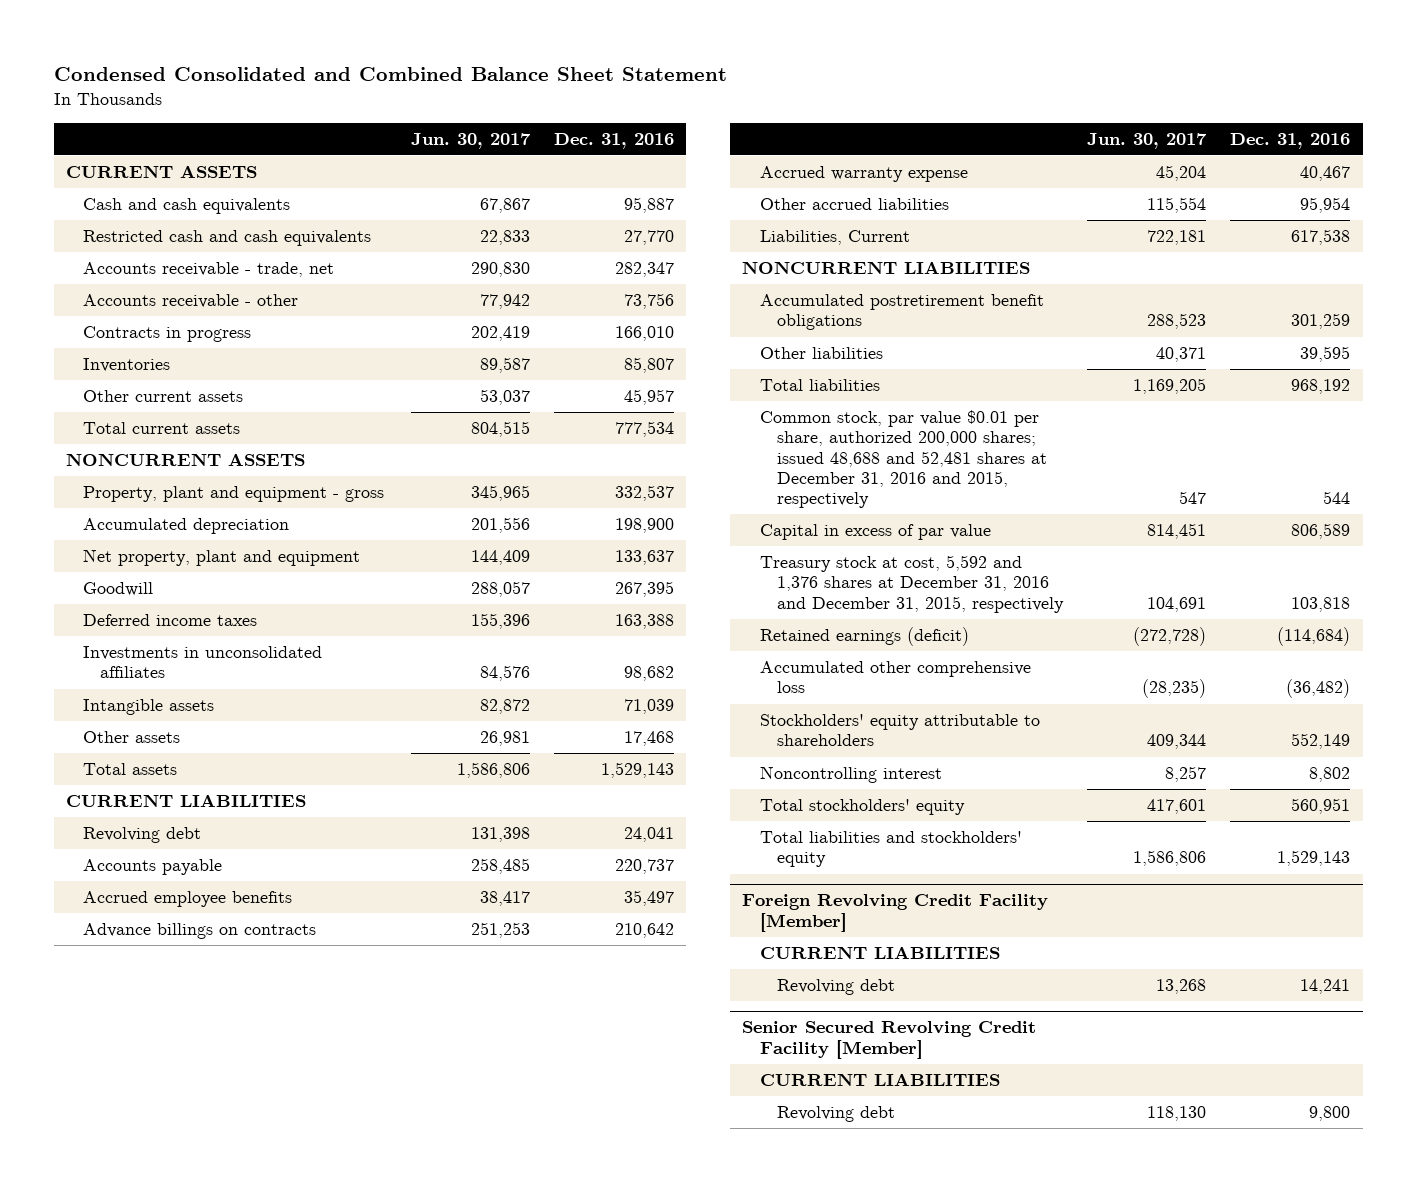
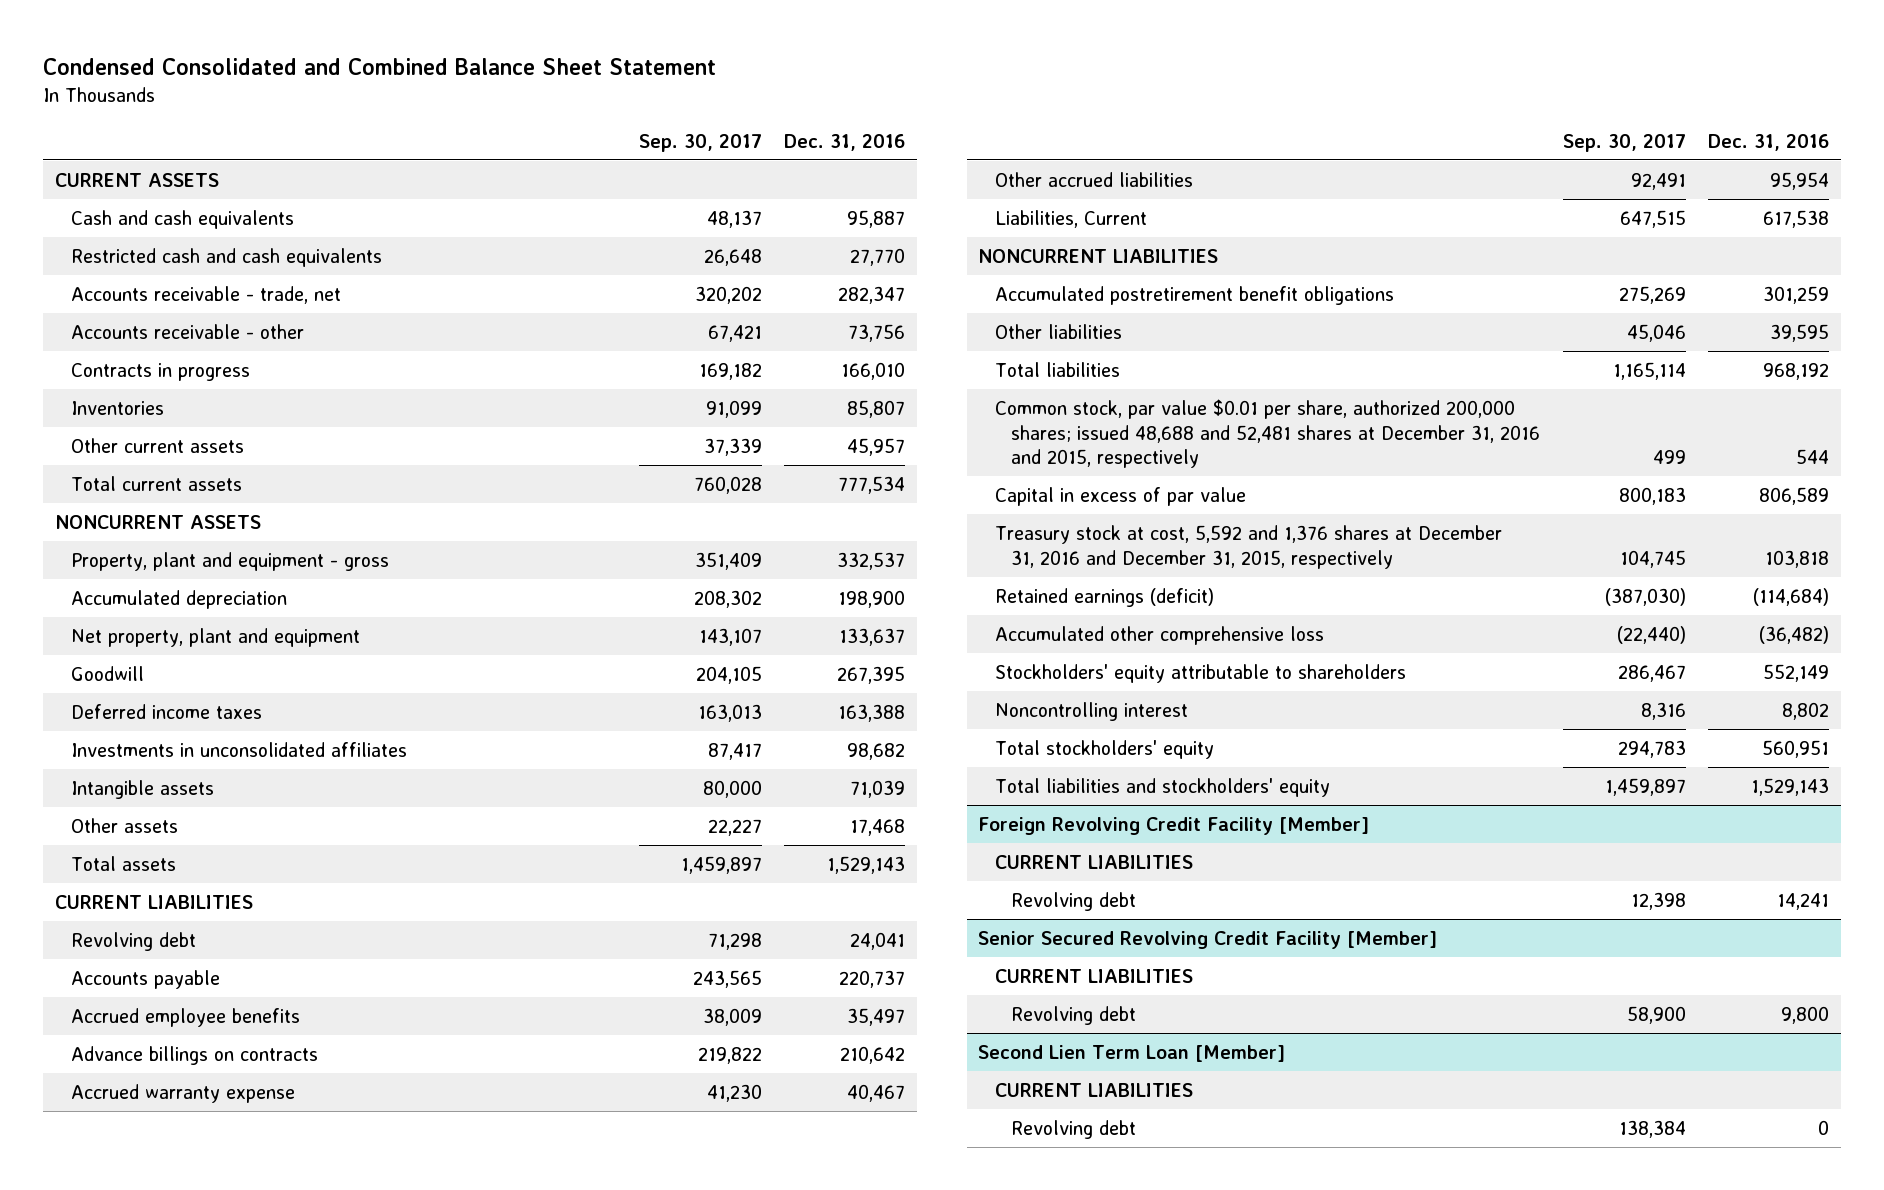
[410,132,531,149] Jun. 30, 2017 -> none
none -> [638,133,762,152] Sep. 30, 2017
none -> [978,1044,1286,1062] Second Lien Term Loan [Member]
none -> [994,1082,1193,1097] CURRENT LIABILITIES
none -> [1010,1119,1136,1139] Revolving debt

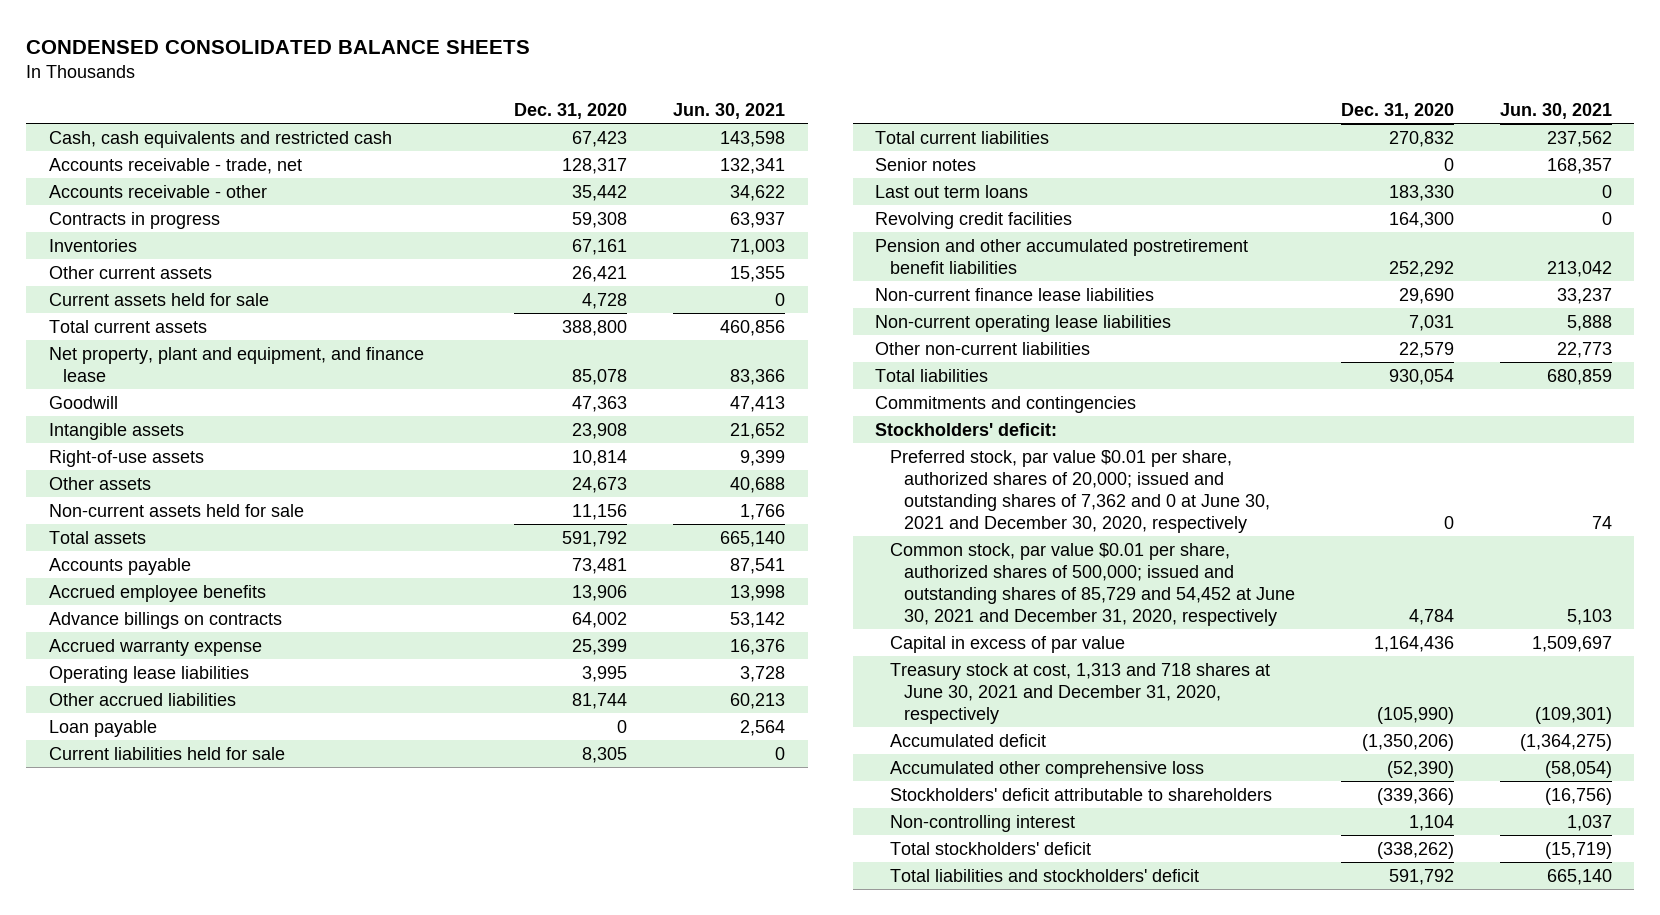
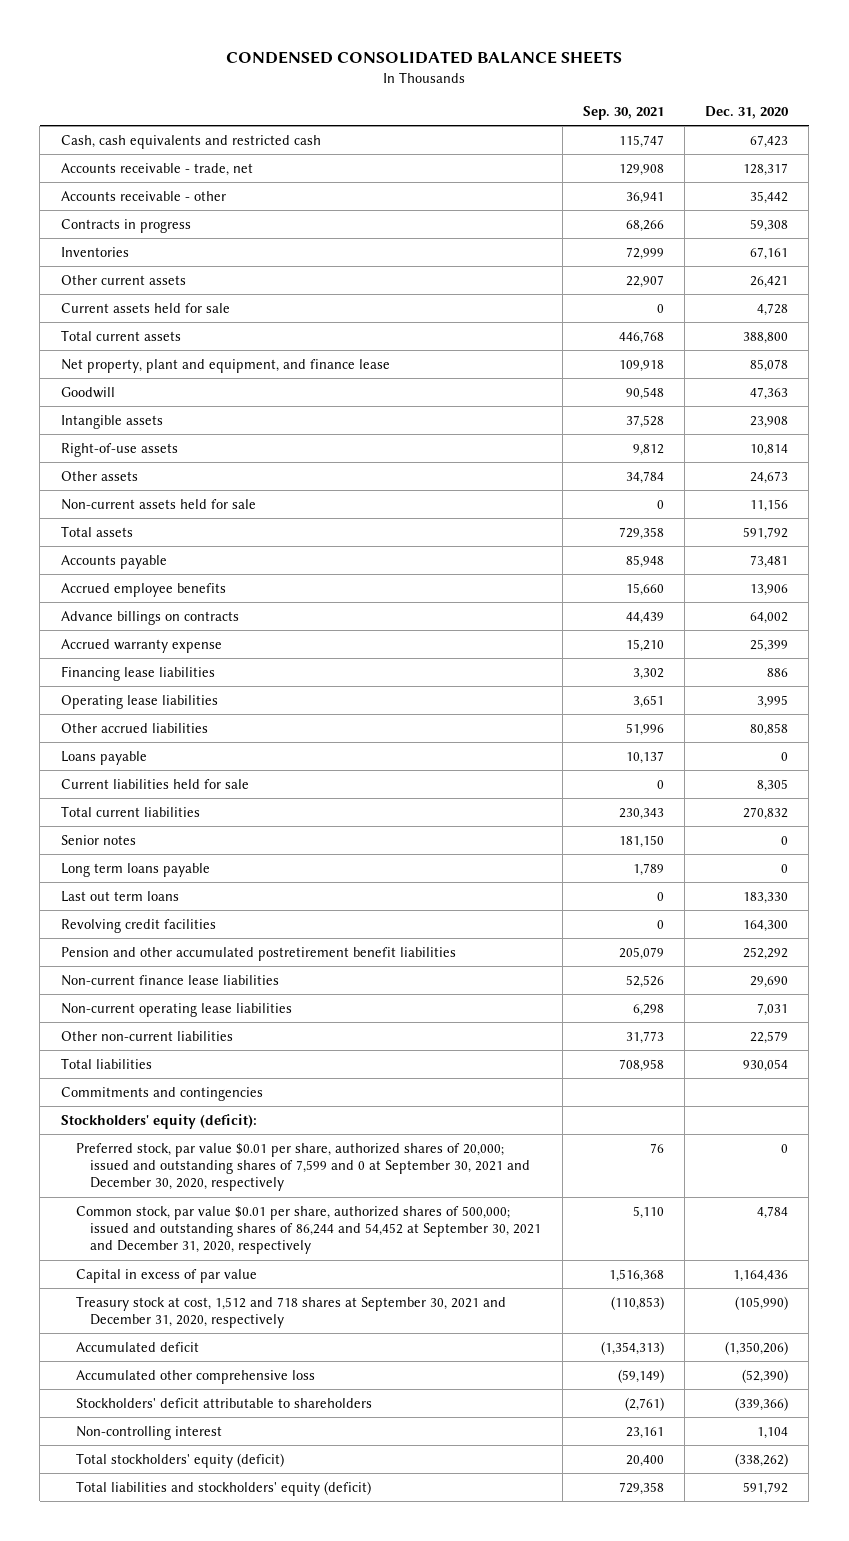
[672,102,785,119] Jun. 30, 2021 -> none
none -> [582,105,664,120] Sep. 30, 2021
none -> [60,665,215,681] Financing lease liabilities
[572,692,628,709] 81,744 -> [750,722,789,736] 80,858
[48,719,157,737] Loan payable -> [60,750,147,765] Loans payable
none -> [60,862,210,877] Long term loans payable
[875,422,1058,436] Stockholders' deficit: -> [60,1113,257,1129] Stockholders' equity (deficit):
[889,449,1271,533] Preferred stock, par value $0.01 per share, authorized shares of 20,000; issued and outstanding shares of 7,362 and 0 at June 30, 2021 and December 30, 2020, respectively -> [75,1142,531,1192] Preferred stock, par value $0.01 per share, authorized shares of 20,000; issued and outstanding shares of 7,599 and 0 at September 30, 2021 and December 30, 2020, respectively
[889,542,1296,626] Common stock, par value $0.01 per share, authorized shares of 500,000; issued and outstanding shares of 85,729 and 54,452 at June 30, 2021 and December 31, 2020, respectively -> [75,1205,542,1255] Common stock, par value $0.01 per share, authorized shares of 500,000; issued and outstanding shares of 86,244 and 54,452 at September 30, 2021 and December 31, 2020, respectively
[889,662,1270,724] Treasury stock at cost, 1,313 and 718 shares at June 30, 2021 and December 31, 2020, respectively -> [75,1295,506,1329] Treasury stock at cost, 1,512 and 718 shares at September 30, 2021 and December 31, 2020, respectively
[889,841,1091,855] Total stockholders' deficit -> [75,1452,284,1468] Total stockholders' equity (deficit)
[889,868,1199,882] Total liabilities and stockholders' deficit -> [75,1480,371,1496] Total liabilities and stockholders' equity (deficit)

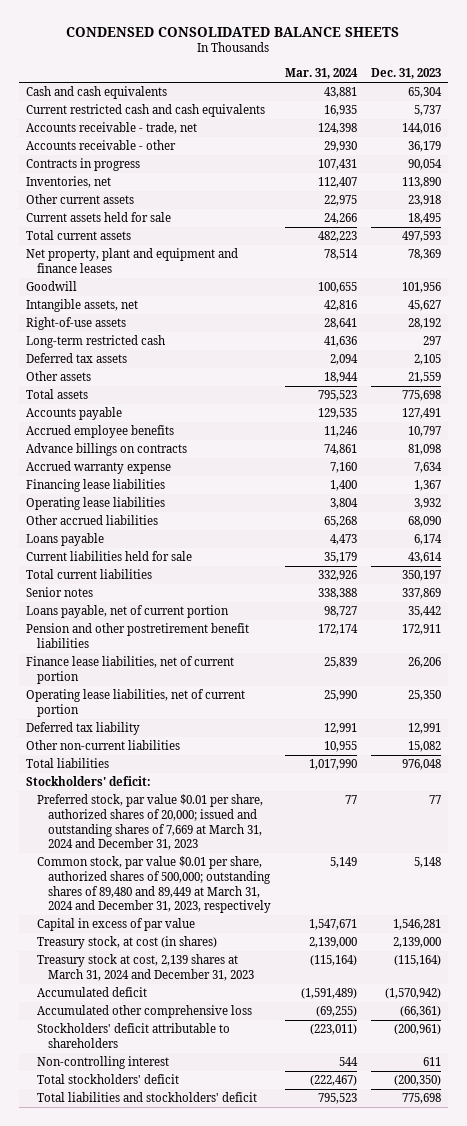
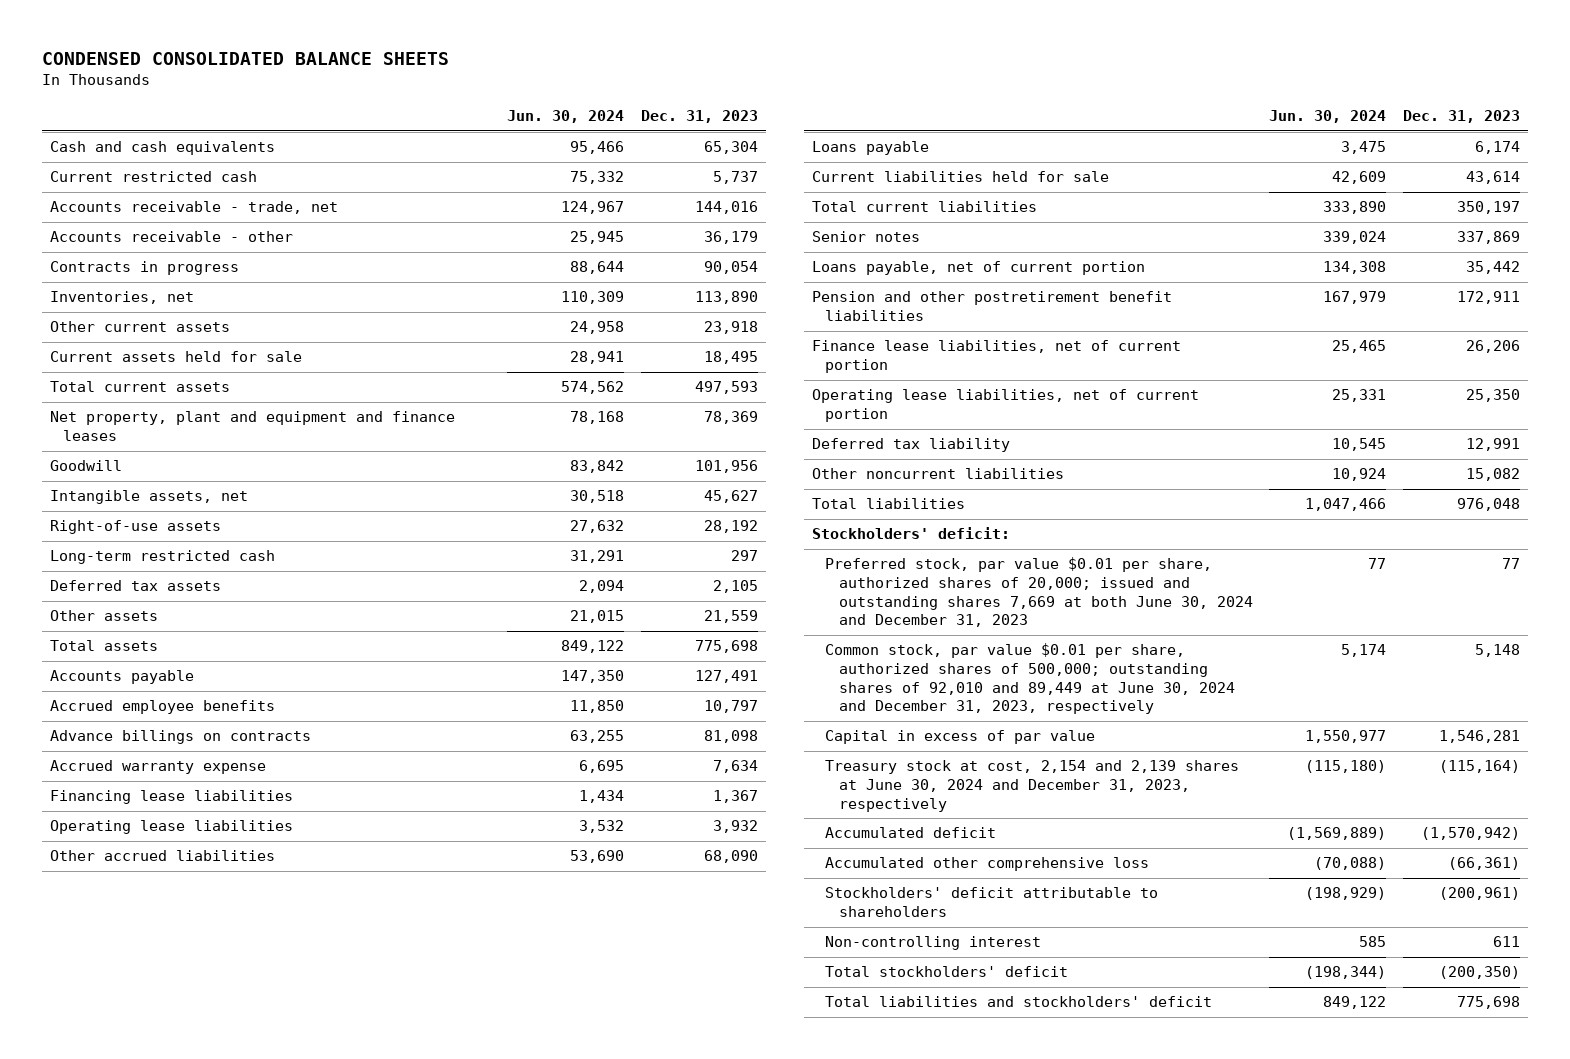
[285,68,359,80] Mar. 31, 2024 -> none
none -> [507,110,625,124] Jun. 30, 2024
[25,104,265,118] Current restricted cash and cash equivalents -> [49,171,257,183] Current restricted cash
[25,740,180,751] Other non-current liabilities -> [811,468,1064,480] Other noncurrent liabilities
[36,794,263,851] Preferred stock, par value $0.01 per share, authorized shares of 20,000; issued and outstanding shares of 7,669 at March 31, 2024 and December 31, 2023 -> [825,557,1253,628] Preferred stock, par value $0.01 per share, authorized shares of 20,000; issued and outstanding shares 7,669 at both June 30, 2024 and December 31, 2023
[36,856,272,914] Common stock, par value $0.01 per share, authorized shares of 500,000; outstanding shares of 89,480 and 89,449 at March 31, 2024 and December 31, 2023, respectively -> [825,643,1235,715] Common stock, par value $0.01 per share, authorized shares of 500,000; outstanding shares of 92,010 and 89,449 at June 30, 2024 and December 31, 2023, respectively
[36,936,217,950] Treasury stock, at cost (in shares) -> none
[36,954,255,982] Treasury stock at cost, 2,139 shares at March 31, 2024 and December 31, 2023 -> [825,760,1240,812] Treasury stock at cost, 2,154 and 2,139 shares at June 30, 2024 and December 31, 2023, respectively

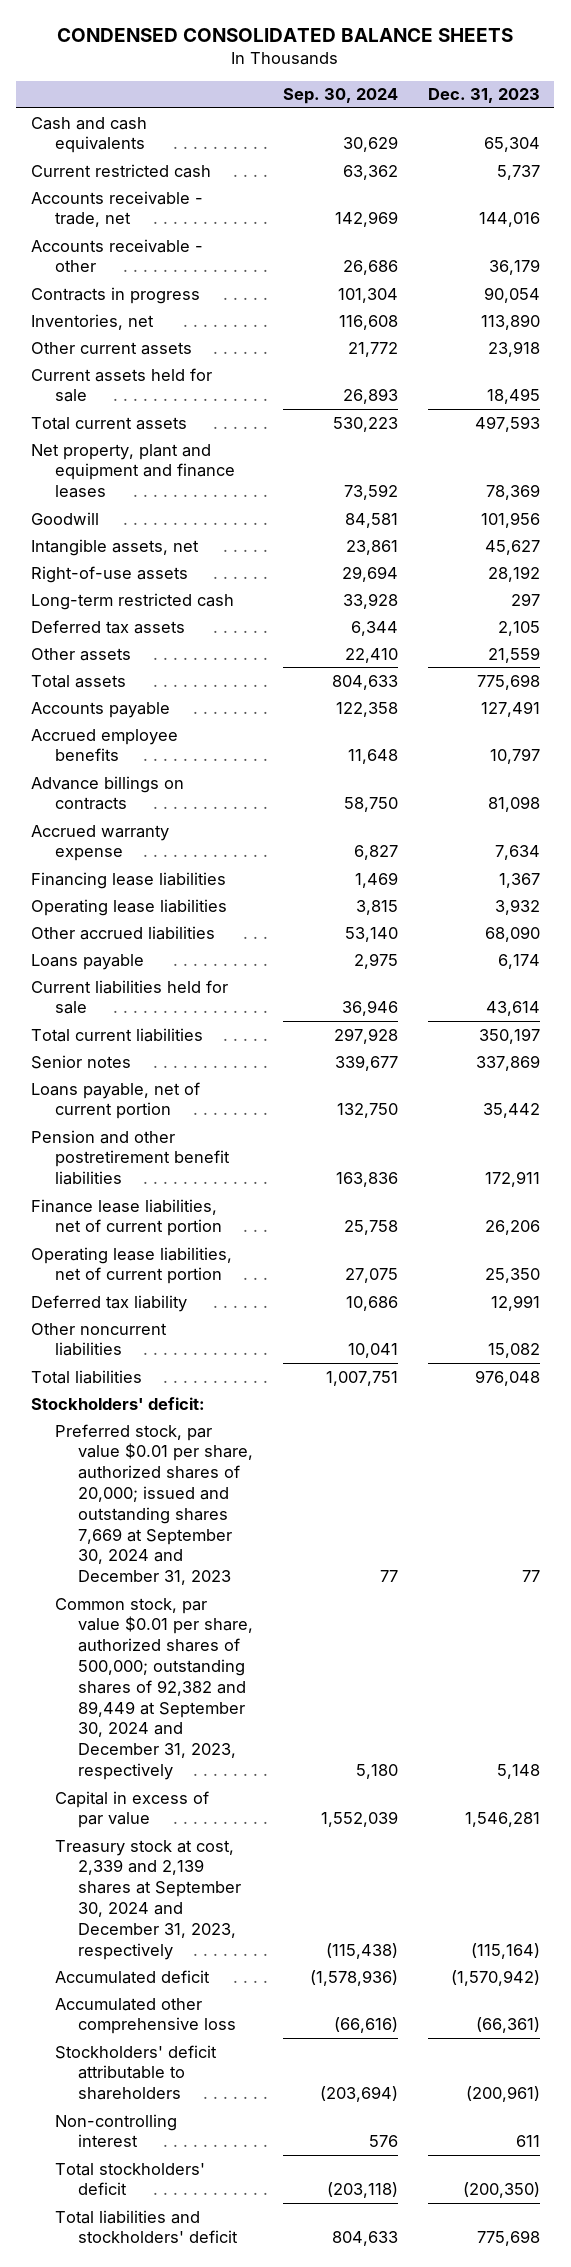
[507,110,625,124] Jun. 30, 2024 -> none
none -> [282,88,398,105] Sep. 30, 2024
[825,557,1253,628] Preferred stock, par value $0.01 per share, authorized shares of 20,000; issued and outstanding shares 7,669 at both June 30, 2024 and December 31, 2023 -> [54,1423,254,1586] Preferred stock, par value $0.01 per share, authorized shares of 20,000; issued and outstanding shares 7,669 at September 30, 2024 and December 31, 2023
[825,643,1235,715] Common stock, par value $0.01 per share, authorized shares of 500,000; outstanding shares of 92,010 and 89,449 at June 30, 2024 and December 31, 2023, respectively -> [54,1597,254,1781] Common stock, par value $0.01 per share, authorized shares of 500,000; outstanding shares of 92,382 and 89,449 at September 30, 2024 and December 31, 2023, respectively
[825,760,1240,812] Treasury stock at cost, 2,154 and 2,139 shares at June 30, 2024 and December 31, 2023, respectively -> [54,1839,242,1960] Treasury stock at cost, 2,339 and 2,139 shares at September 30, 2024 and December 31, 2023, respectively

